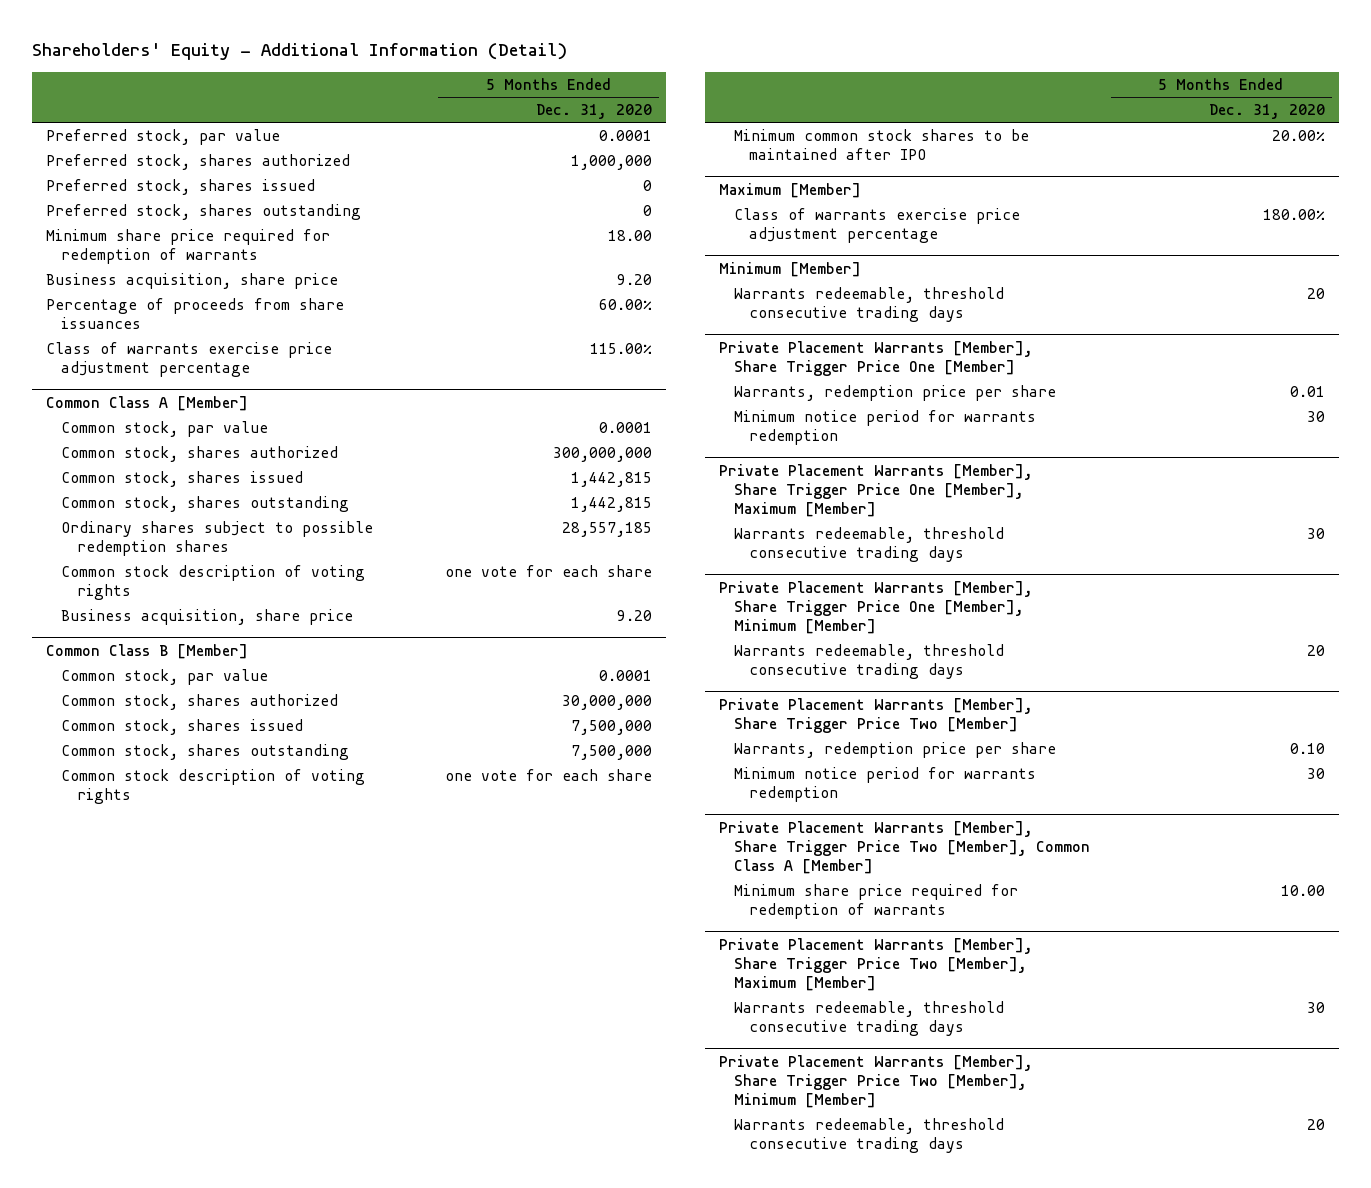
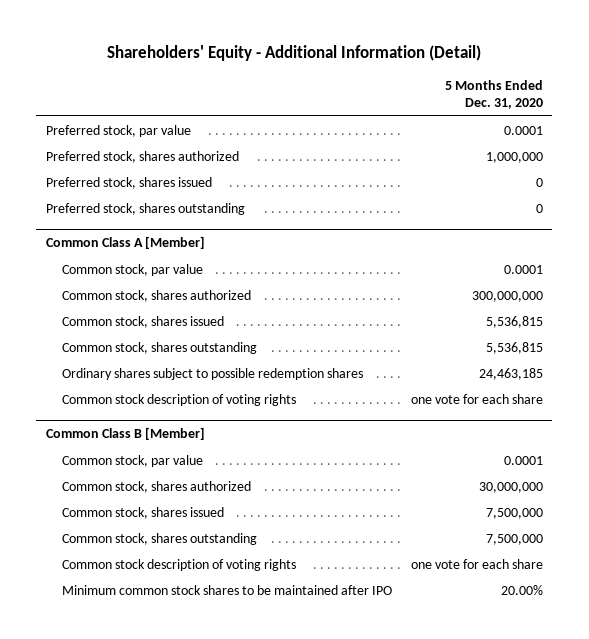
[46,228,331,265] Minimum share price required for redemption of warrants -> none
[46,272,339,289] Business acquisition, share price -> none
[46,297,345,330] Percentage of proceeds from share issuances -> none
[46,341,333,378] Class of warrants exercise price adjustment percentage -> none
[571,471,653,487] 1,442,815 -> [485,315,543,328] 5,536,815
[571,496,653,512] 1,442,815 -> [485,341,543,354] 5,536,815
[562,521,653,537] 28,557,185 -> [478,367,543,380] 24,463,185
[61,608,354,625] Business acquisition, share price -> none
[718,182,861,198] Maximum [Member] -> none
[734,207,1021,244] Class of warrants exercise price adjustment percentage -> none
[718,261,861,277] Minimum [Member] -> none
[734,286,1005,323] Warrants redeemable, threshold consecutive trading days -> none
[718,340,1033,376] Private Placement Warrants [Member], Share Trigger Price One [Member] -> none
[734,384,1057,401] Warrants, redemption price per share -> none
[734,409,1037,446] Minimum notice period for warrants redemption -> none
[718,463,1033,517] Private Placement Warrants [Member], Share Trigger Price One [Member], Maximum [Member] -> none
[734,526,1005,563] Warrants redeemable, threshold consecutive trading days -> none
[718,580,1033,634] Private Placement Warrants [Member], Share Trigger Price One [Member], Minimum [Member] -> none
[734,643,1005,680] Warrants redeemable, threshold consecutive trading days -> none
[718,697,1033,733] Private Placement Warrants [Member], Share Trigger Price Two [Member] -> none
[734,741,1057,758] Warrants, redemption price per share -> none
[734,766,1037,803] Minimum notice period for warrants redemption -> none
[718,820,1091,874] Private Placement Warrants [Member], Share Trigger Price Two [Member], Common Class A [Member] -> none
[734,883,1019,920] Minimum share price required for redemption of warrants -> none
[718,937,1033,991] Private Placement Warrants [Member], Share Trigger Price Two [Member], Maximum [Member] -> none
[734,1000,1005,1037] Warrants redeemable, threshold consecutive trading days -> none
[718,1054,1033,1108] Private Placement Warrants [Member], Share Trigger Price Two [Member], Minimum [Member] -> none
[734,1117,1005,1154] Warrants redeemable, threshold consecutive trading days -> none

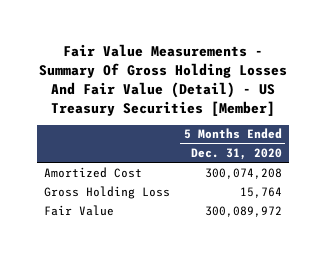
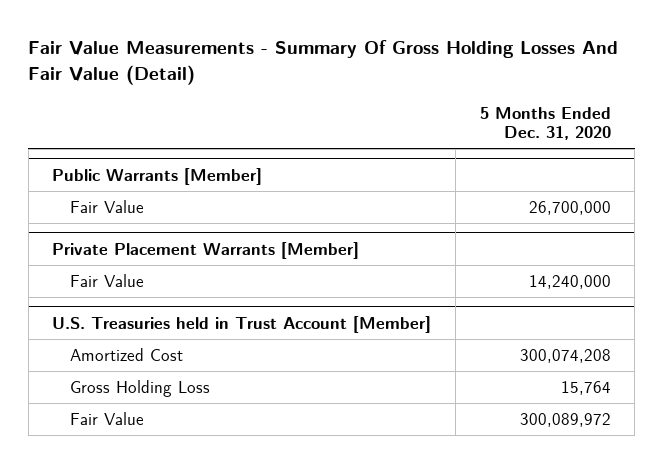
[38,43,287,116] Fair Value Measurements - Summary Of Gross Holding Losses And Fair Value (Detail) - US Treasury Securities [Member] -> [28,40,619,86] Fair Value Measurements - Summary Of Gross Holding Losses And Fair Value (Detail)
none -> [52,167,263,185] Public Warrants [Member]
none -> [70,199,145,213] Fair Value
none -> [52,241,360,259] Private Placement Warrants [Member]
none -> [70,273,145,287] Fair Value
none -> [52,315,432,333] U.S. Treasuries held in Trust Account [Member]

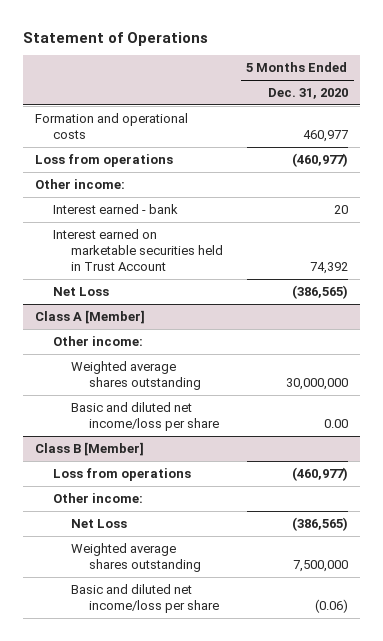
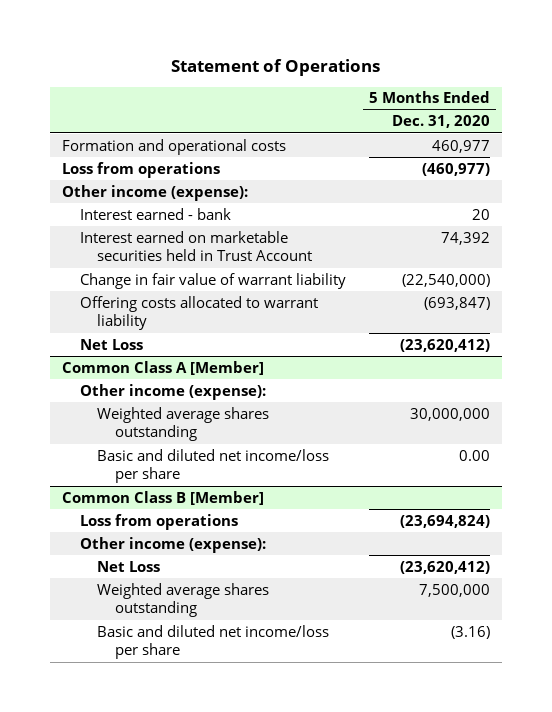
[34,178,125,189] Other income: -> [61,184,248,201] Other income (expense):
none -> [79,272,346,289] Change in fair value of warrant liability
none -> [79,295,318,331] Offering costs allocated to warrant liability
[291,284,348,299] (386,565) -> [400,338,491,352] (23,620,412)
[34,309,145,324] Class A [Member] -> [61,360,264,375] Common Class A [Member]
[52,335,143,346] Other income: -> [79,383,266,400] Other income (expense):
[34,441,144,456] Class B [Member] -> [61,490,264,505] Common Class B [Member]
[291,466,348,481] (460,977) -> [400,514,491,528] (23,694,824)
[52,492,143,503] Other income: -> [79,536,266,553] Other income (expense):
[291,516,348,531] (386,565) -> [400,560,491,574] (23,620,412)
[314,599,348,614] (0.06) -> [451,625,491,639] (3.16)

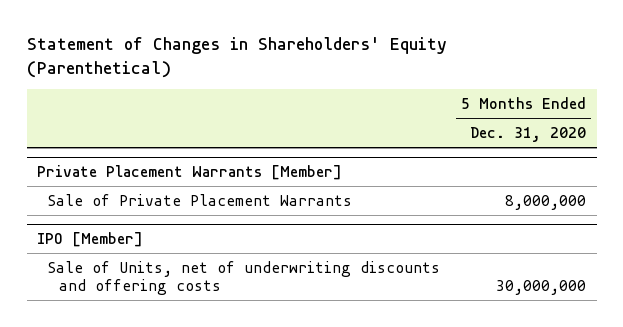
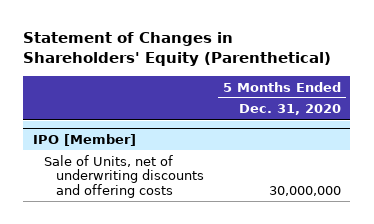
[37,164,343,180] Private Placement Warrants [Member] -> none
[47,193,352,206] Sale of Private Placement Warrants -> none

